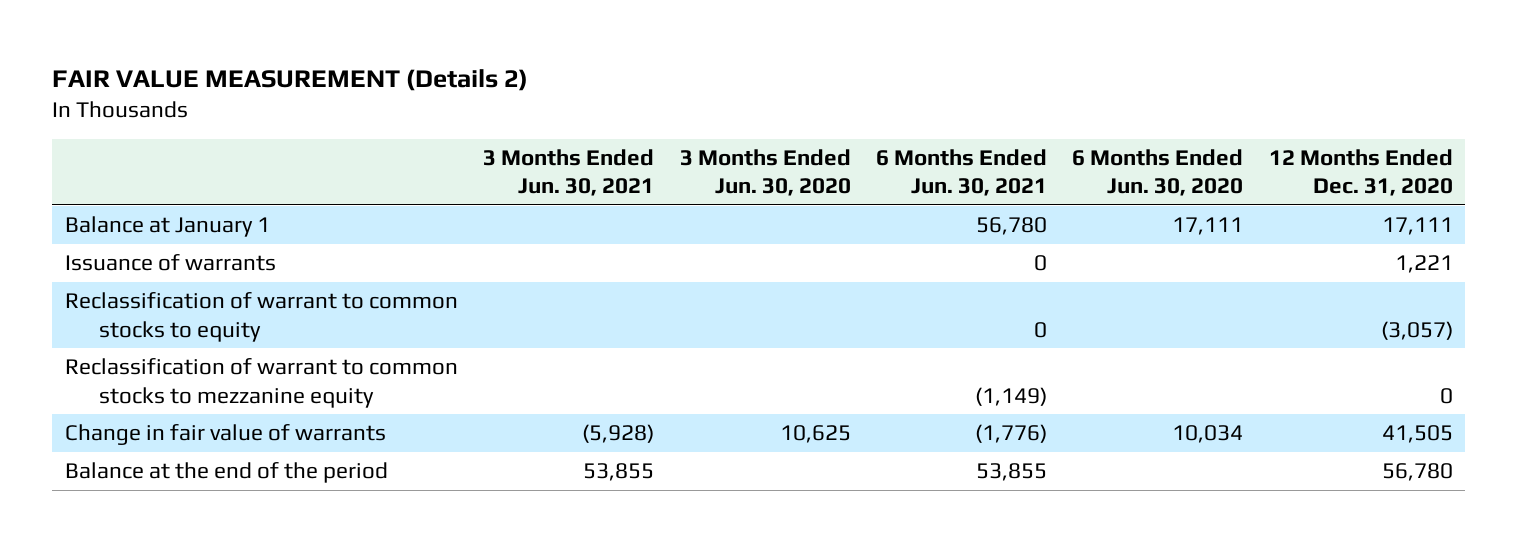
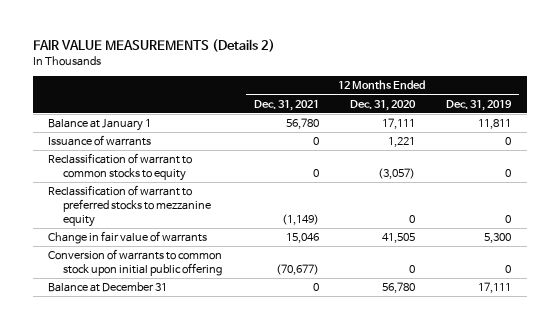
[51,68,528,91] FAIR VALUE MEASUREMENT (Details 2) -> [32,39,275,53] FAIR VALUE MEASUREMENTS (Details 2)
[483,148,655,197] 3 Months Ended Jun. 30, 2021 -> none
[679,148,851,197] 3 Months Ended Jun. 30, 2020 -> none
[875,148,1047,197] 6 Months Ended Jun. 30, 2021 -> none
[1072,148,1244,197] 6 Months Ended Jun. 30, 2020 -> none
none -> [253,99,319,111] Dec. 31, 2021
none -> [445,99,512,111] Dec. 31, 2019
[64,358,458,408] Reclassification of warrant to common stocks to mezzanine equity -> [48,185,212,227] Reclassification of warrant to preferred stocks to mezzanine equity
none -> [48,249,223,276] Conversion of warrants to common stock upon initial public offering
[64,462,388,484] Balance at the end of the period -> [48,282,168,293] Balance at December 31

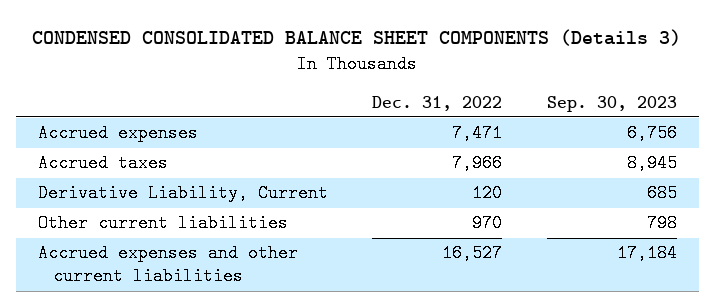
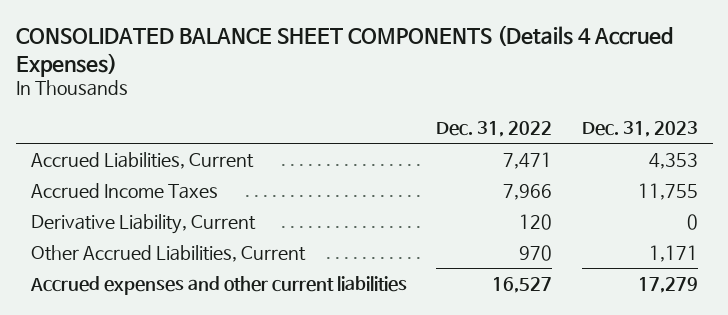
[32,29,682,47] CONDENSED CONSOLIDATED BALANCE SHEET COMPONENTS (Details 3) -> [15,25,673,77] CONSOLIDATED BALANCE SHEET COMPONENTS (Details 4 Accrued Expenses)
[546,95,677,112] Sep. 30, 2023 -> none
none -> [581,121,698,138] Dec. 31, 2023
[37,124,198,143] Accrued expenses -> [30,151,254,169] Accrued Liabilities, Current
[37,154,168,173] Accrued taxes -> [30,182,218,199] Accrued Income Taxes
[37,214,288,233] Other current liabilities -> [30,244,306,262] Other Accrued Liabilities, Current

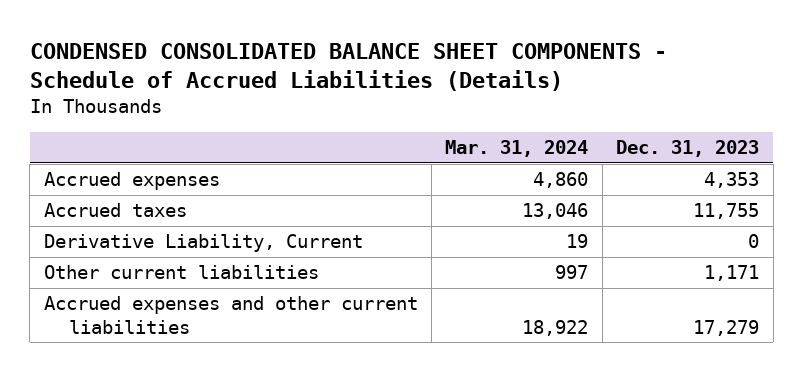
[15,25,673,77] CONSOLIDATED BALANCE SHEET COMPONENTS (Details 4 Accrued Expenses) -> [29,42,667,91] CONDENSED CONSOLIDATED BALANCE SHEET COMPONENTS - Schedule of Accrued Liabilities (Details)
[436,121,553,138] Dec. 31, 2022 -> none
none -> [445,140,589,158] Mar. 31, 2024
[30,151,254,169] Accrued Liabilities, Current -> [43,172,220,191] Accrued expenses
[30,182,218,199] Accrued Income Taxes -> [43,203,187,218] Accrued taxes
[30,244,306,262] Other Accrued Liabilities, Current -> [43,265,319,280] Other current liabilities

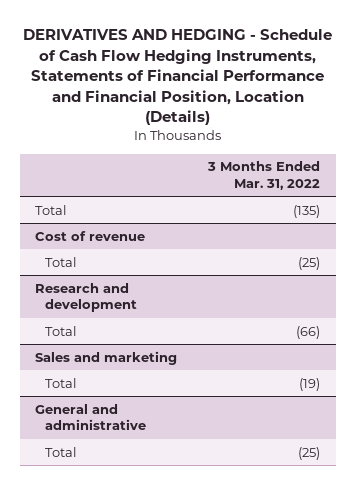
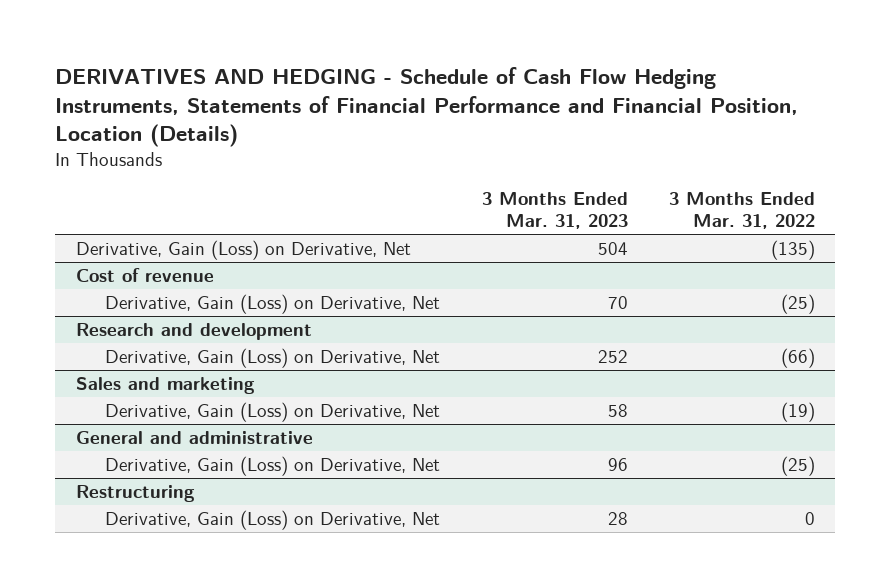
none -> [481,191,628,230] 3 Months Ended Mar. 31, 2023
[35,204,68,215] Total -> [75,239,411,260] Derivative, Gain (Loss) on Derivative, Net
[44,256,77,267] Total -> [105,293,441,314] Derivative, Gain (Loss) on Derivative, Net
[44,325,77,336] Total -> [105,347,441,368] Derivative, Gain (Loss) on Derivative, Net
[44,377,77,388] Total -> [105,401,441,422] Derivative, Gain (Loss) on Derivative, Net
[44,446,77,457] Total -> [105,455,441,476] Derivative, Gain (Loss) on Derivative, Net
none -> [75,484,195,502] Restructuring
none -> [105,509,441,530] Derivative, Gain (Loss) on Derivative, Net

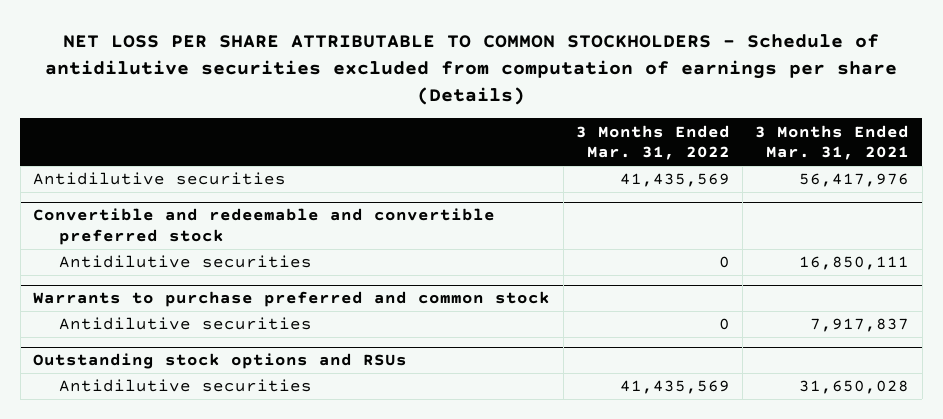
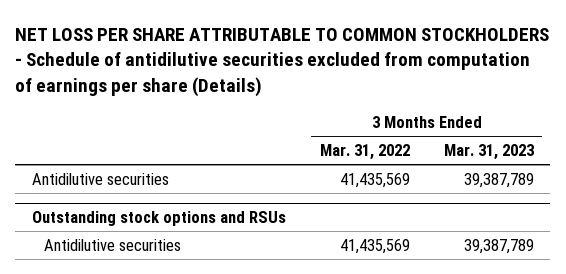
[755,124,910,161] 3 Months Ended Mar. 31, 2021 -> none
none -> [443,144,534,161] Mar. 31, 2023
[33,208,496,246] Convertible and redeemable and convertible preferred stock -> none
[58,255,312,269] Antidilutive securities -> none
[33,291,551,308] Warrants to purchase preferred and common stock -> none
[58,317,312,331] Antidilutive securities -> none

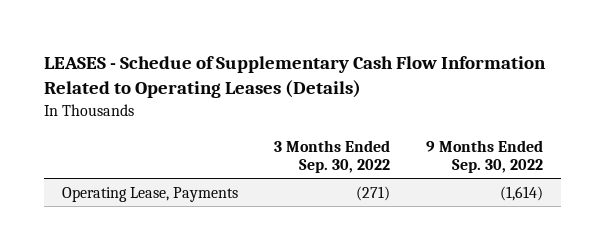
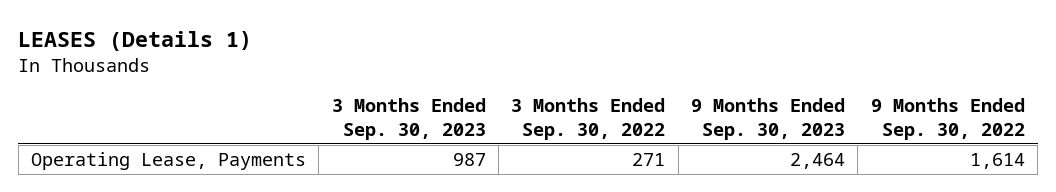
[44,56,547,99] LEASES - Schedue of Supplementary Cash Flow Information Related to Operating Leases (Details) -> [18,31,253,52] LEASES (Details 1)
none -> [331,98,486,140] 3 Months Ended Sep. 30, 2023
none -> [691,98,846,140] 9 Months Ended Sep. 30, 2023
[356,185,391,201] (271) -> [632,153,666,167] 271
[500,185,544,201] (1,614) -> [969,153,1025,170] 1,614

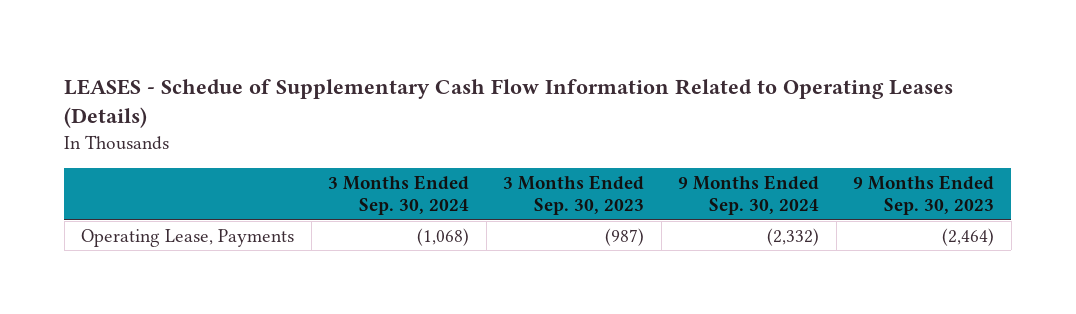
[18,31,253,52] LEASES (Details 1) -> [64,78,954,129] LEASES - Schedue of Supplementary Cash Flow Information Related to Operating Leases (Details)
[511,98,666,140] 3 Months Ended Sep. 30, 2022 -> none
[870,98,1025,140] 9 Months Ended Sep. 30, 2022 -> none
none -> [328,174,470,216] 3 Months Ended Sep. 30, 2024
none -> [678,174,820,216] 9 Months Ended Sep. 30, 2024
[452,153,486,167] 987 -> [605,227,645,246] (987)
[790,153,846,170] 2,464 -> [942,227,995,246] (2,464)

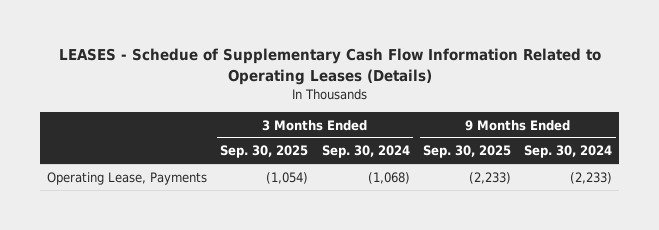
[503,174,645,216] 3 Months Ended Sep. 30, 2023 -> none
[853,174,995,216] 9 Months Ended Sep. 30, 2023 -> none
none -> [220,145,309,159] Sep. 30, 2025
none -> [422,145,511,159] Sep. 30, 2025
[767,227,820,246] (2,332) -> [570,171,613,184] (2,233)

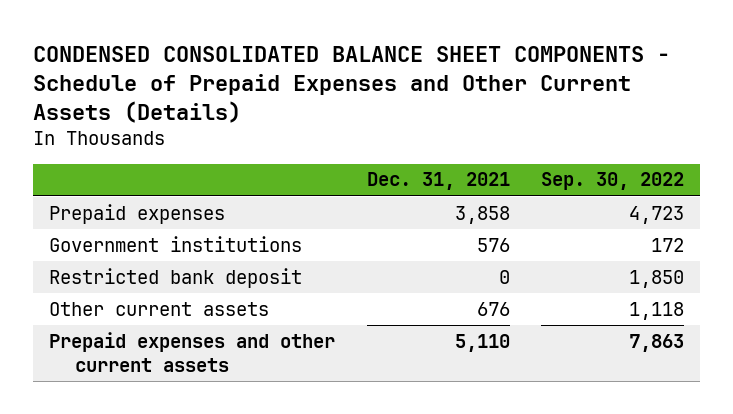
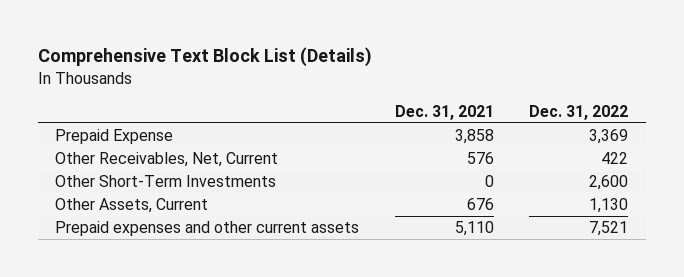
[33,46,671,123] CONDENSED CONSOLIDATED BALANCE SHEET COMPONENTS - Schedule of Prepaid Expenses and Other Current Assets (Details) -> [37,47,372,68] Comprehensive Text Block List (Details)
[541,172,685,191] Sep. 30, 2022 -> none
none -> [529,104,629,120] Dec. 31, 2022
[49,203,226,224] Prepaid expenses -> [55,129,174,145] Prepaid Expense
[49,235,303,252] Government institutions -> [55,152,279,168] Other Receivables, Net, Current
[49,267,303,288] Restricted bank deposit -> [55,175,277,188] Other Short-Term Investments
[49,301,270,316] Other current assets -> [55,198,209,214] Other Assets, Current

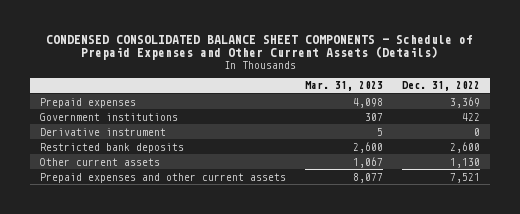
[37,47,372,68] Comprehensive Text Block List (Details) -> [45,34,473,61] CONDENSED CONSOLIDATED BALANCE SHEET COMPONENTS - Schedule of Prepaid Expenses and Other Current Assets (Details)
[394,104,494,120] Dec. 31, 2021 -> none
none -> [304,81,383,92] Mar. 31, 2023
[55,129,174,145] Prepaid Expense -> [39,97,136,108] Prepaid expenses
[55,152,279,168] Other Receivables, Net, Current -> [39,112,178,121] Government institutions
none -> [39,127,166,136] Derivative instrument
[55,175,277,188] Other Short-Term Investments -> [39,142,184,153] Restricted bank deposits
[55,198,209,214] Other Assets, Current -> [39,157,160,166] Other current assets

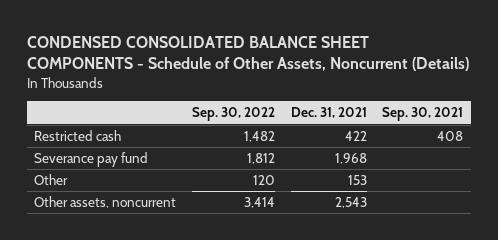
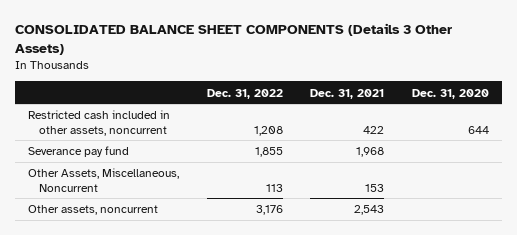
[26,35,469,72] CONDENSED CONSOLIDATED BALANCE SHEET COMPONENTS - Schedule of Other Assets, Noncurrent (Details) -> [14,22,452,55] CONSOLIDATED BALANCE SHEET COMPONENTS (Details 3 Other Assets)
[191,107,275,122] Sep. 30, 2022 -> none
[382,107,464,122] Sep. 30, 2021 -> none
none -> [206,88,283,99] Dec. 31, 2022
none -> [411,88,489,99] Dec. 31, 2020
[34,129,122,141] Restricted cash -> [28,110,171,136] Restricted cash included in other assets, noncurrent
[34,173,69,185] Other -> [28,168,180,192] Other Assets, Miscellaneous, Noncurrent

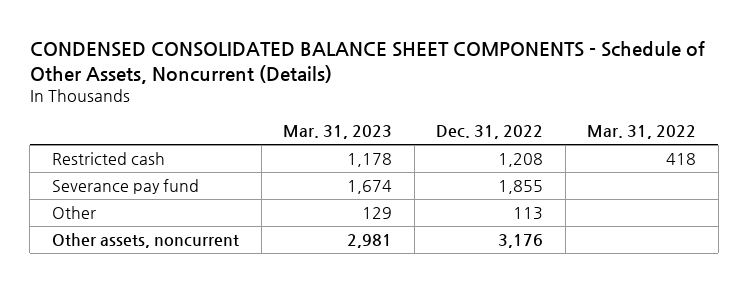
[14,22,452,55] CONSOLIDATED BALANCE SHEET COMPONENTS (Details 3 Other Assets) -> [29,40,705,84] CONDENSED CONSOLIDATED BALANCE SHEET COMPONENTS - Schedule of Other Assets, Noncurrent (Details)
[310,88,385,99] Dec. 31, 2021 -> none
[411,88,489,99] Dec. 31, 2020 -> none
none -> [283,125,393,140] Mar. 31, 2023
none -> [587,125,697,140] Mar. 31, 2022
[28,110,171,136] Restricted cash included in other assets, noncurrent -> [52,151,166,165] Restricted cash
[28,168,180,192] Other Assets, Miscellaneous, Noncurrent -> [52,205,97,219] Other

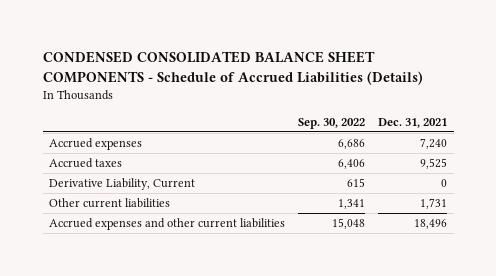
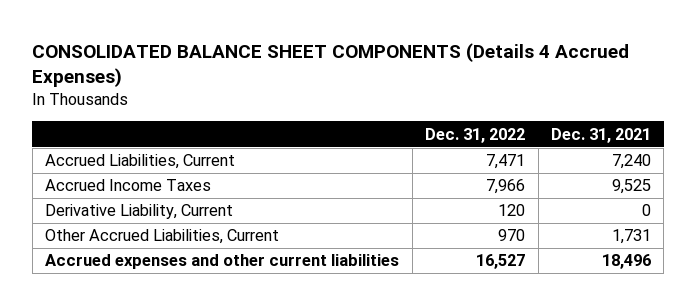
[42,51,423,85] CONDENSED CONSOLIDATED BALANCE SHEET COMPONENTS - Schedule of Accrued Liabilities (Details) -> [32,42,630,87] CONSOLIDATED BALANCE SHEET COMPONENTS (Details 4 Accrued Expenses)
[298,117,366,129] Sep. 30, 2022 -> none
none -> [425,127,526,143] Dec. 31, 2022
[49,138,143,151] Accrued expenses -> [45,154,236,170] Accrued Liabilities, Current
[49,158,123,169] Accrued taxes -> [45,179,212,192] Accrued Income Taxes
[49,198,171,209] Other current liabilities -> [45,229,280,245] Other Accrued Liabilities, Current

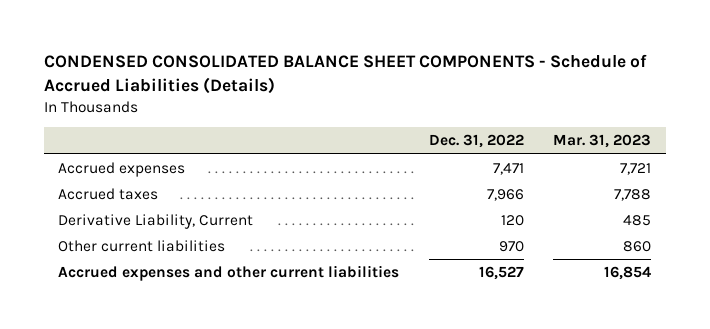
[32,42,630,87] CONSOLIDATED BALANCE SHEET COMPONENTS (Details 4 Accrued Expenses) -> [43,54,647,95] CONDENSED CONSOLIDATED BALANCE SHEET COMPONENTS - Schedule of Accrued Liabilities (Details)
[551,127,652,143] Dec. 31, 2021 -> none
none -> [553,134,652,149] Mar. 31, 2023
[45,154,236,170] Accrued Liabilities, Current -> [58,162,186,178] Accrued expenses
[45,179,212,192] Accrued Income Taxes -> [58,188,159,201] Accrued taxes
[45,229,280,245] Other Accrued Liabilities, Current -> [58,240,226,253] Other current liabilities

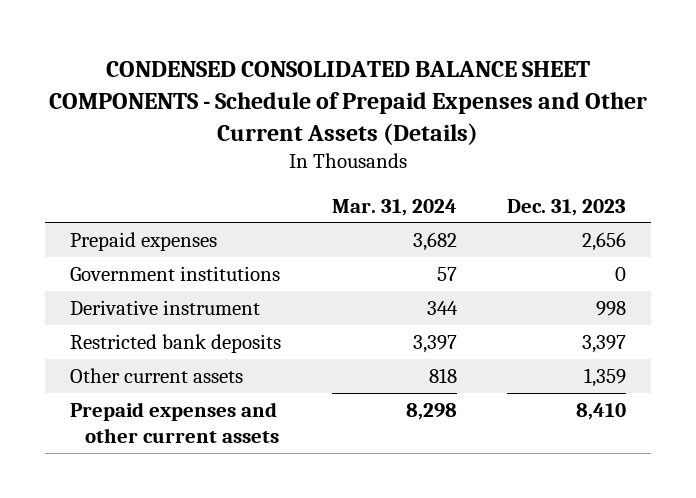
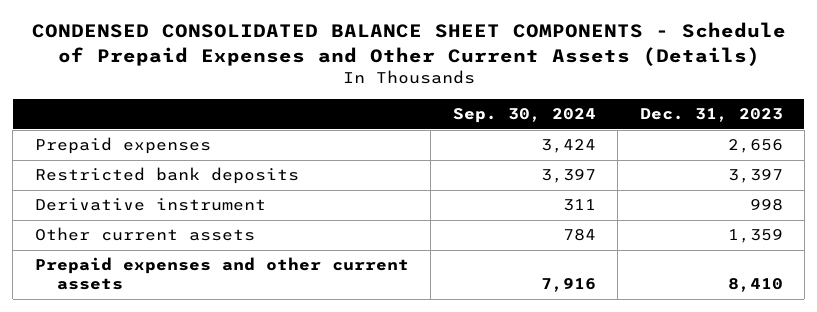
[331,198,457,216] Mar. 31, 2024 -> none
none -> [452,108,596,124] Sep. 30, 2024
[70,265,281,281] Government institutions -> none
[70,299,261,315] Derivative instrument -> [34,198,266,212] Derivative instrument

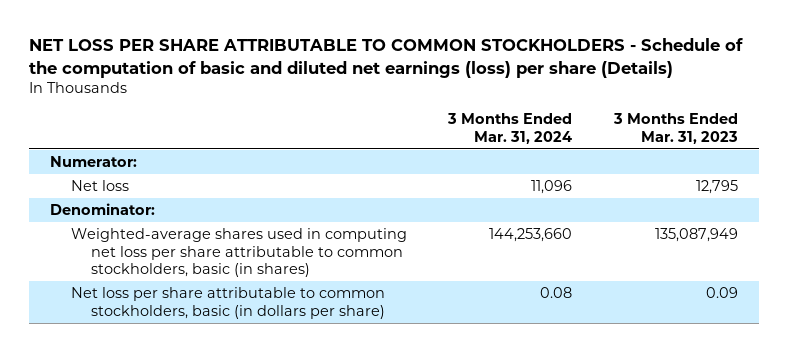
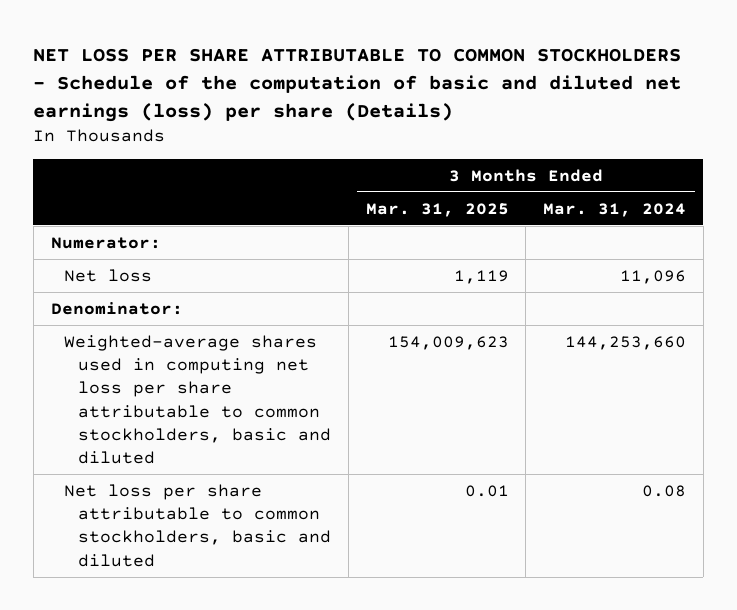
[612,113,738,144] 3 Months Ended Mar. 31, 2023 -> none
none -> [365,202,509,217] Mar. 31, 2025
[70,228,407,278] Weighted-average shares used in computing net loss per share attributable to common stockholders, basic (in shares) -> [64,334,332,465] Weighted-average shares used in computing net loss per share attributable to common stockholders, basic and diluted
[70,287,386,319] Net loss per share attributable to common stockholders, basic (in dollars per share) -> [64,483,332,567] Net loss per share attributable to common stockholders, basic and diluted

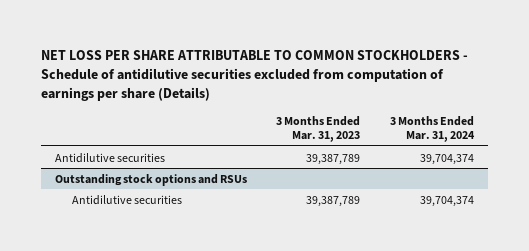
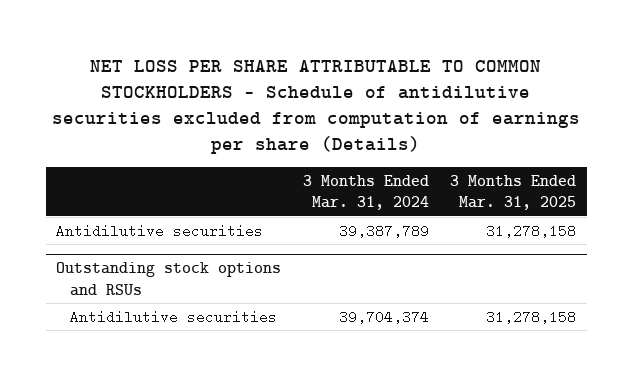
[276,115,361,143] 3 Months Ended Mar. 31, 2023 -> none
none -> [450,174,577,211] 3 Months Ended Mar. 31, 2025
[419,153,474,165] 39,704,374 -> [338,223,429,238] 39,387,789

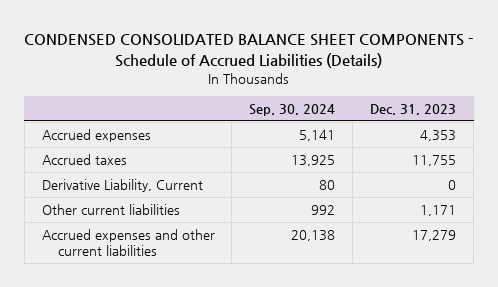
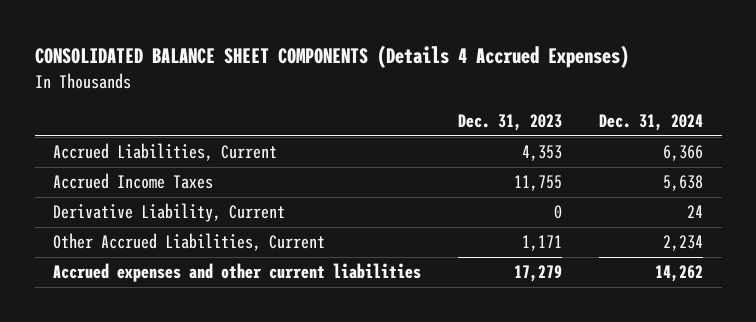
[23,34,473,68] CONDENSED CONSOLIDATED BALANCE SHEET COMPONENTS - Schedule of Accrued Liabilities (Details) -> [34,45,629,69] CONSOLIDATED BALANCE SHEET COMPONENTS (Details 4 Accrued Expenses)
[249,103,336,116] Sep. 30, 2024 -> none
none -> [599,114,704,132] Dec. 31, 2024
[41,129,151,143] Accrued expenses -> [53,143,278,162] Accrued Liabilities, Current
[41,154,127,166] Accrued taxes -> [53,173,214,190] Accrued Income Taxes
[41,204,180,216] Other current liabilities -> [53,233,326,252] Other Accrued Liabilities, Current

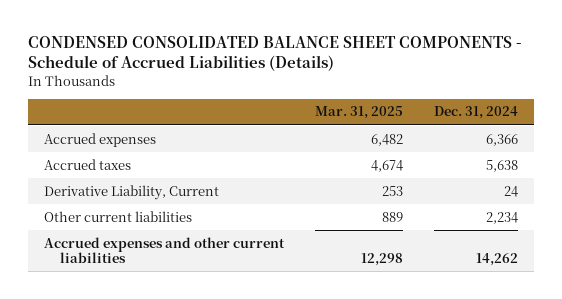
[34,45,629,69] CONSOLIDATED BALANCE SHEET COMPONENTS (Details 4 Accrued Expenses) -> [27,36,522,72] CONDENSED CONSOLIDATED BALANCE SHEET COMPONENTS - Schedule of Accrued Liabilities (Details)
[458,114,563,132] Dec. 31, 2023 -> none
none -> [314,106,403,120] Mar. 31, 2025
[53,143,278,162] Accrued Liabilities, Current -> [43,132,156,147] Accrued expenses
[53,173,214,190] Accrued Income Taxes -> [43,158,131,170] Accrued taxes
[53,233,326,252] Other Accrued Liabilities, Current -> [43,210,192,222] Other current liabilities

